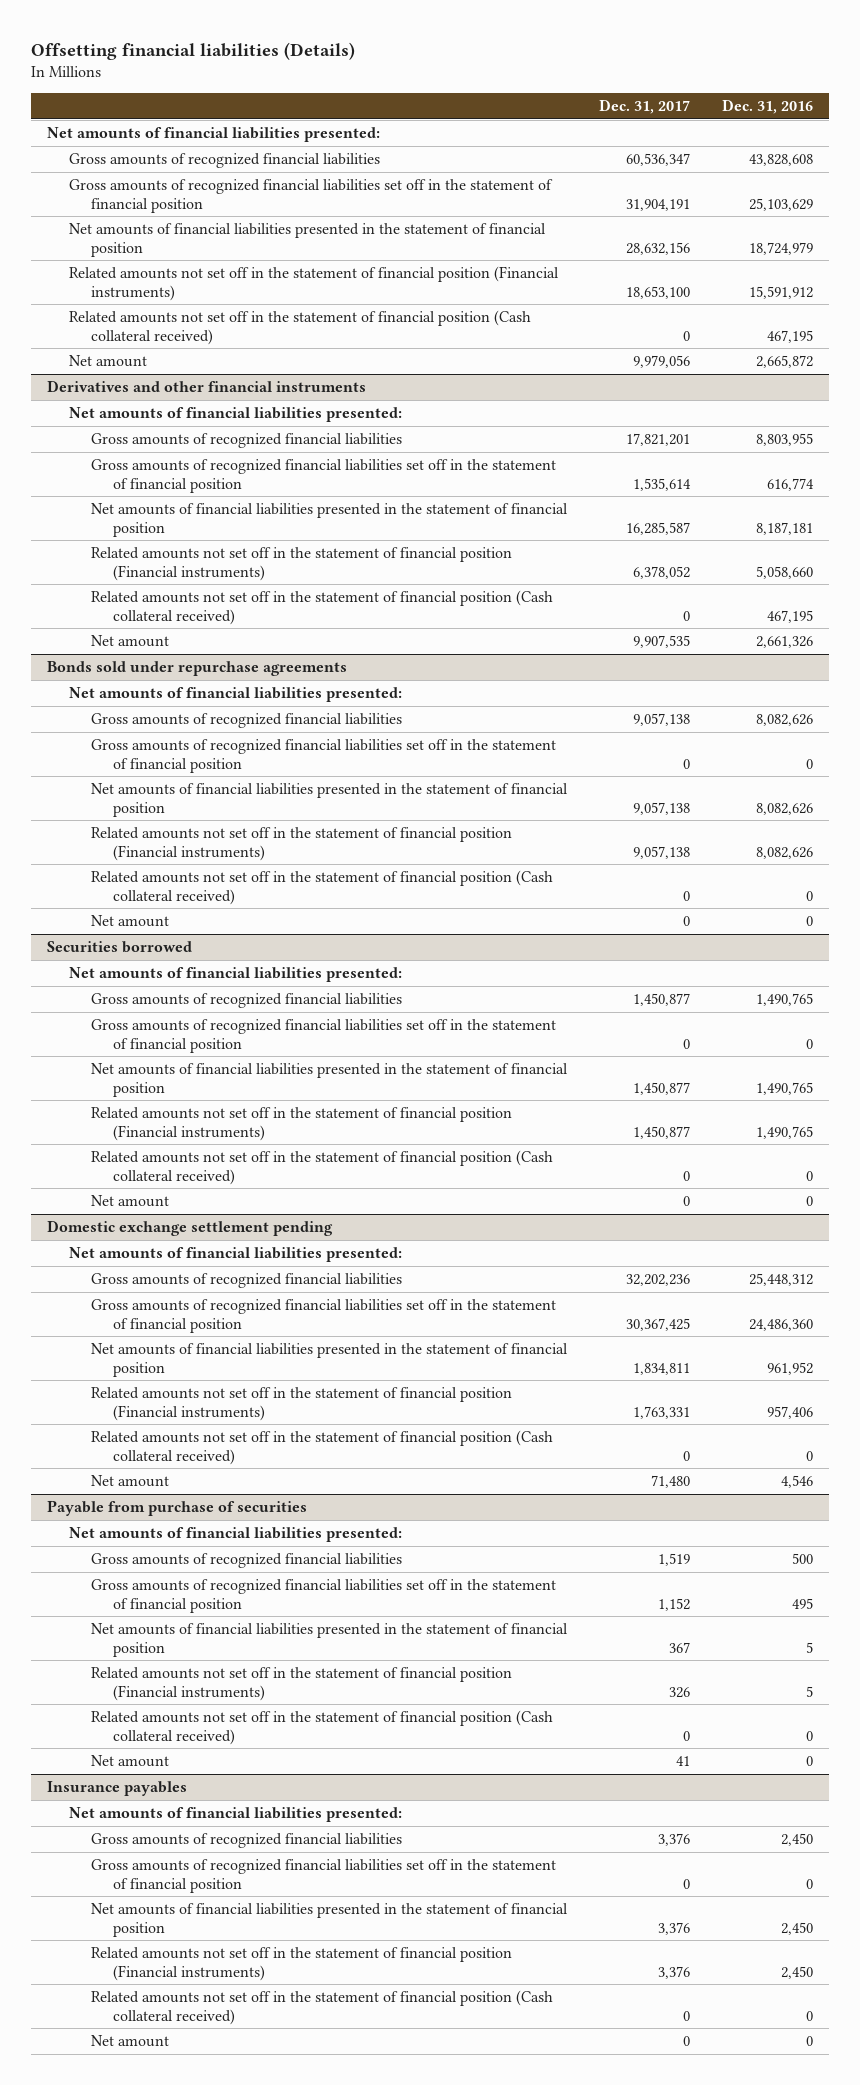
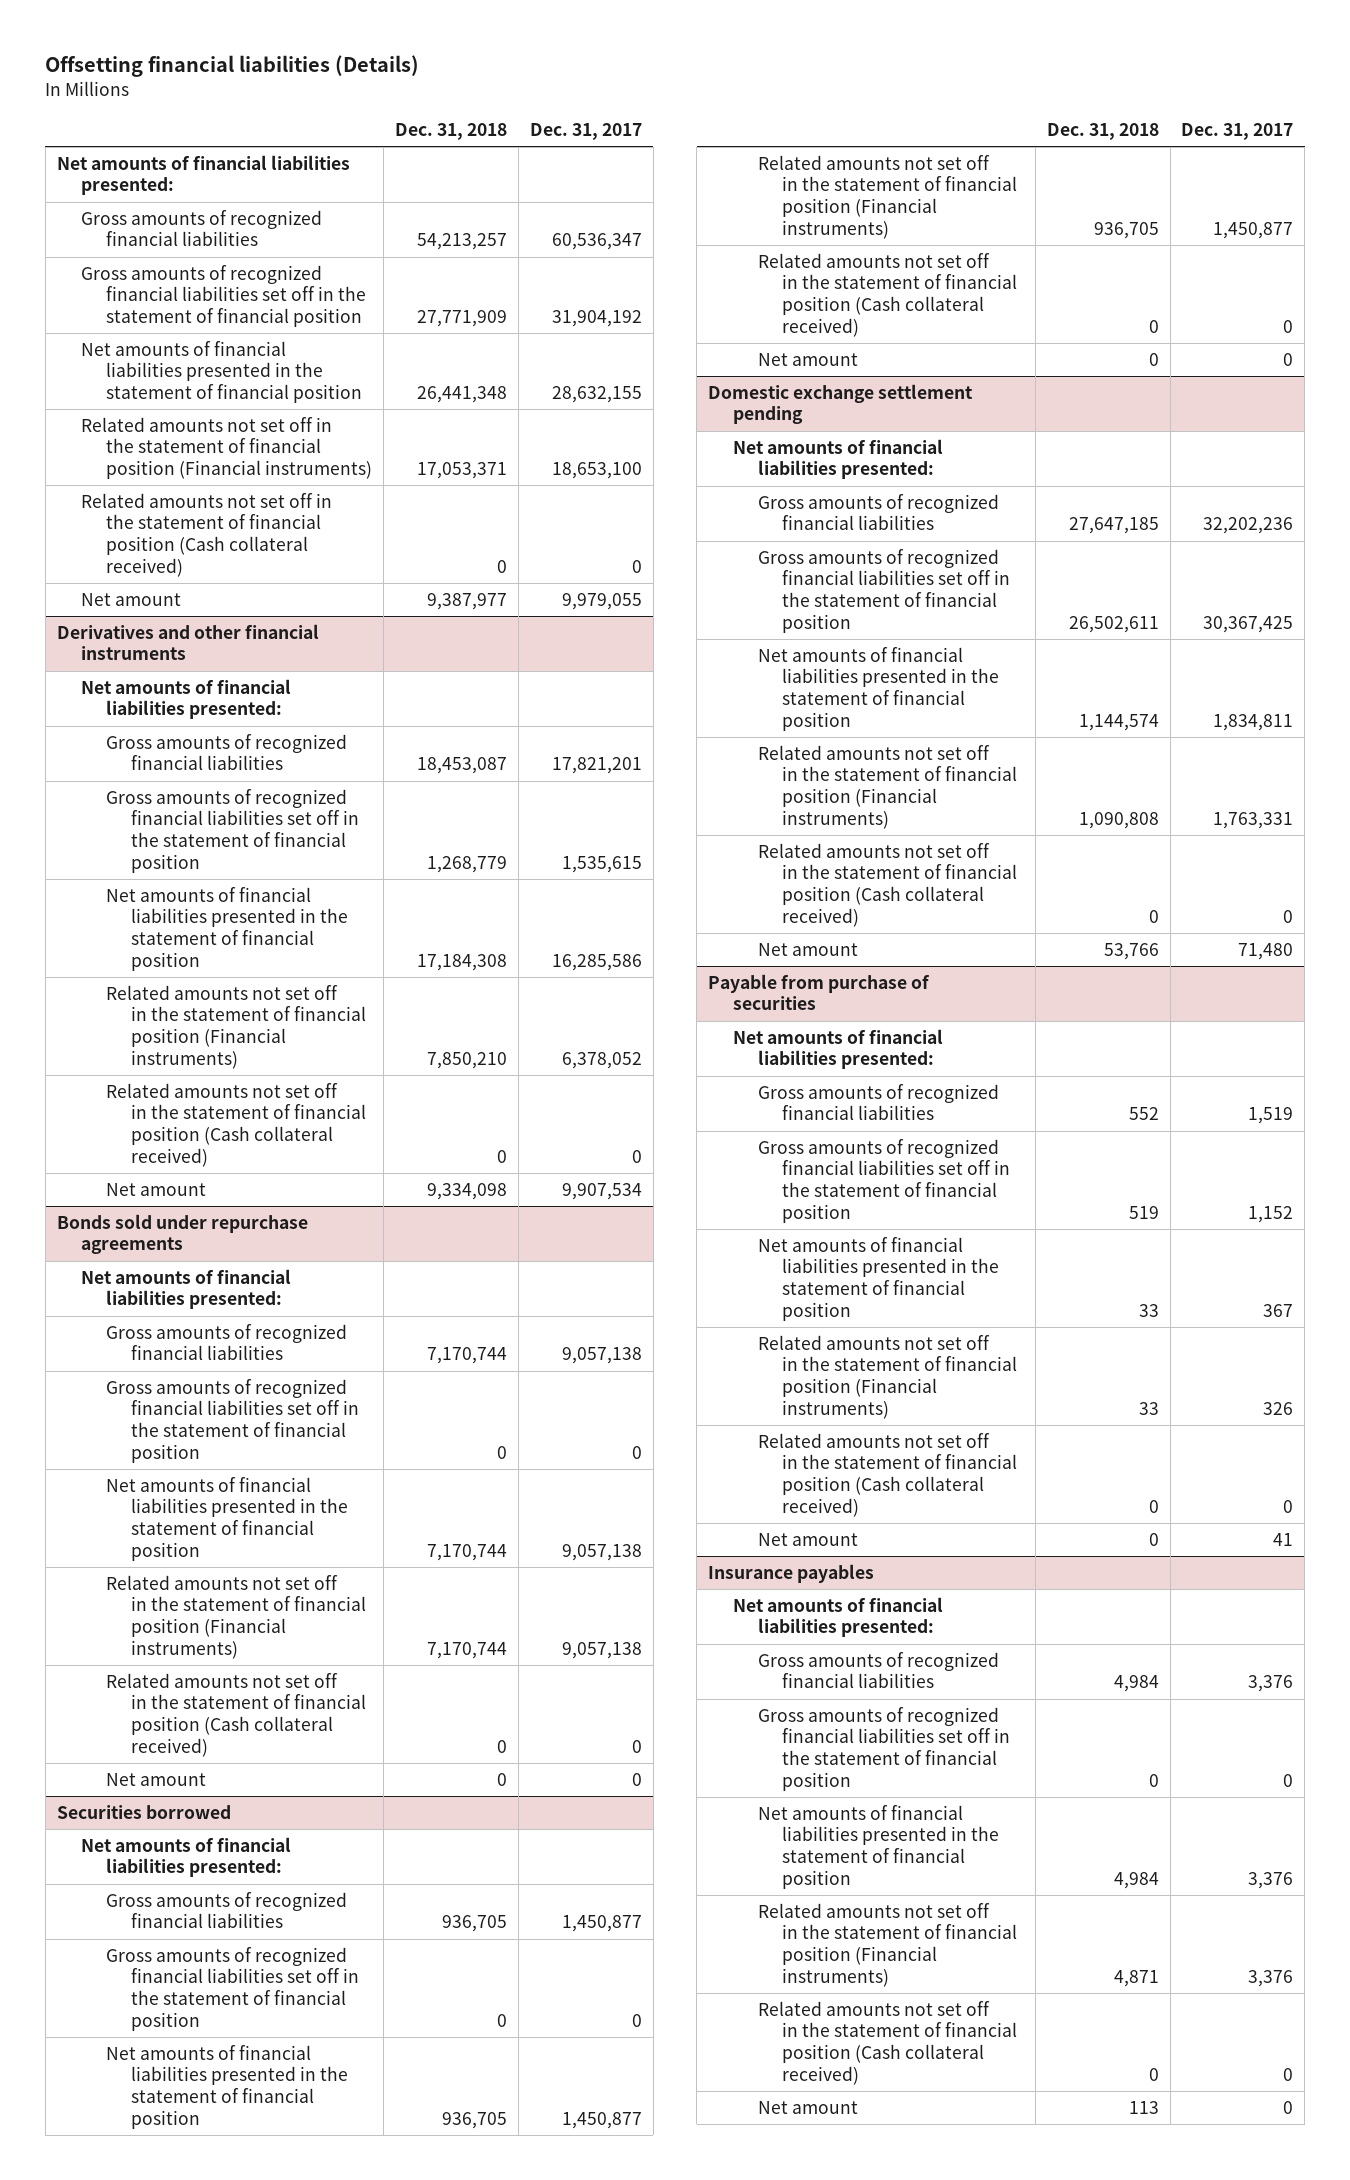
[722,99,814,115] Dec. 31, 2016 -> none
none -> [395,123,508,141] Dec. 31, 2018
[626,198,691,211] 31,904,191 -> [551,309,642,327] 31,904,192
[626,241,691,255] 28,632,156 -> [551,385,642,403] 28,632,155
[633,354,691,368] 9,979,056 -> [561,592,642,610] 9,979,055
[633,477,692,491] 1,535,614 -> [561,855,642,873] 1,535,615
[626,521,691,535] 16,285,587 -> [551,953,642,971] 16,285,586
[633,634,691,648] 9,907,535 -> [561,1182,642,1200] 9,907,534

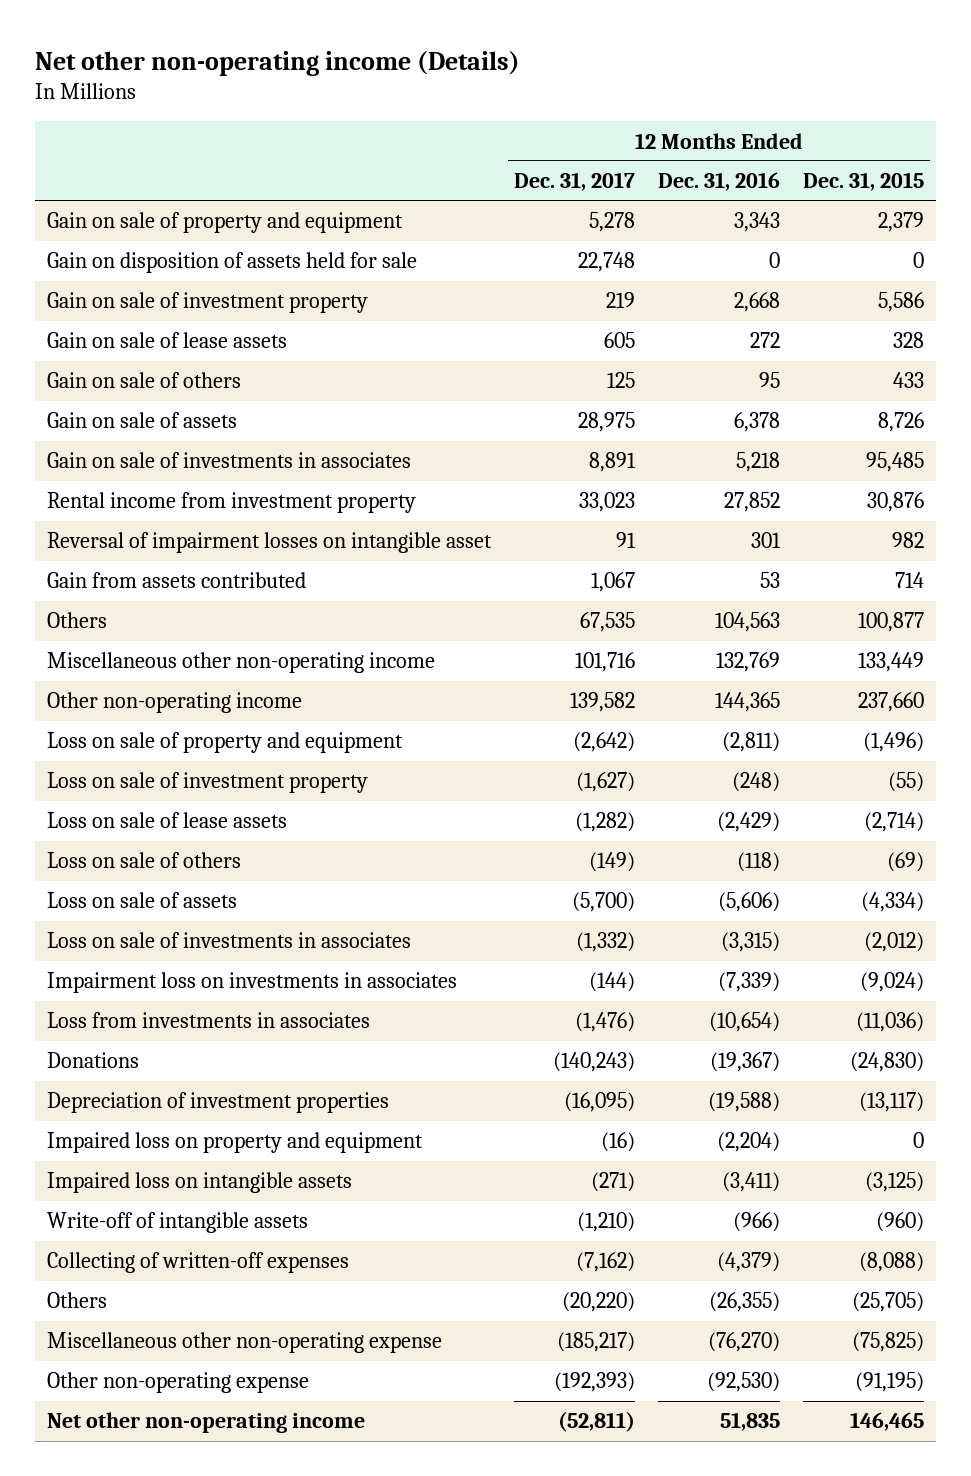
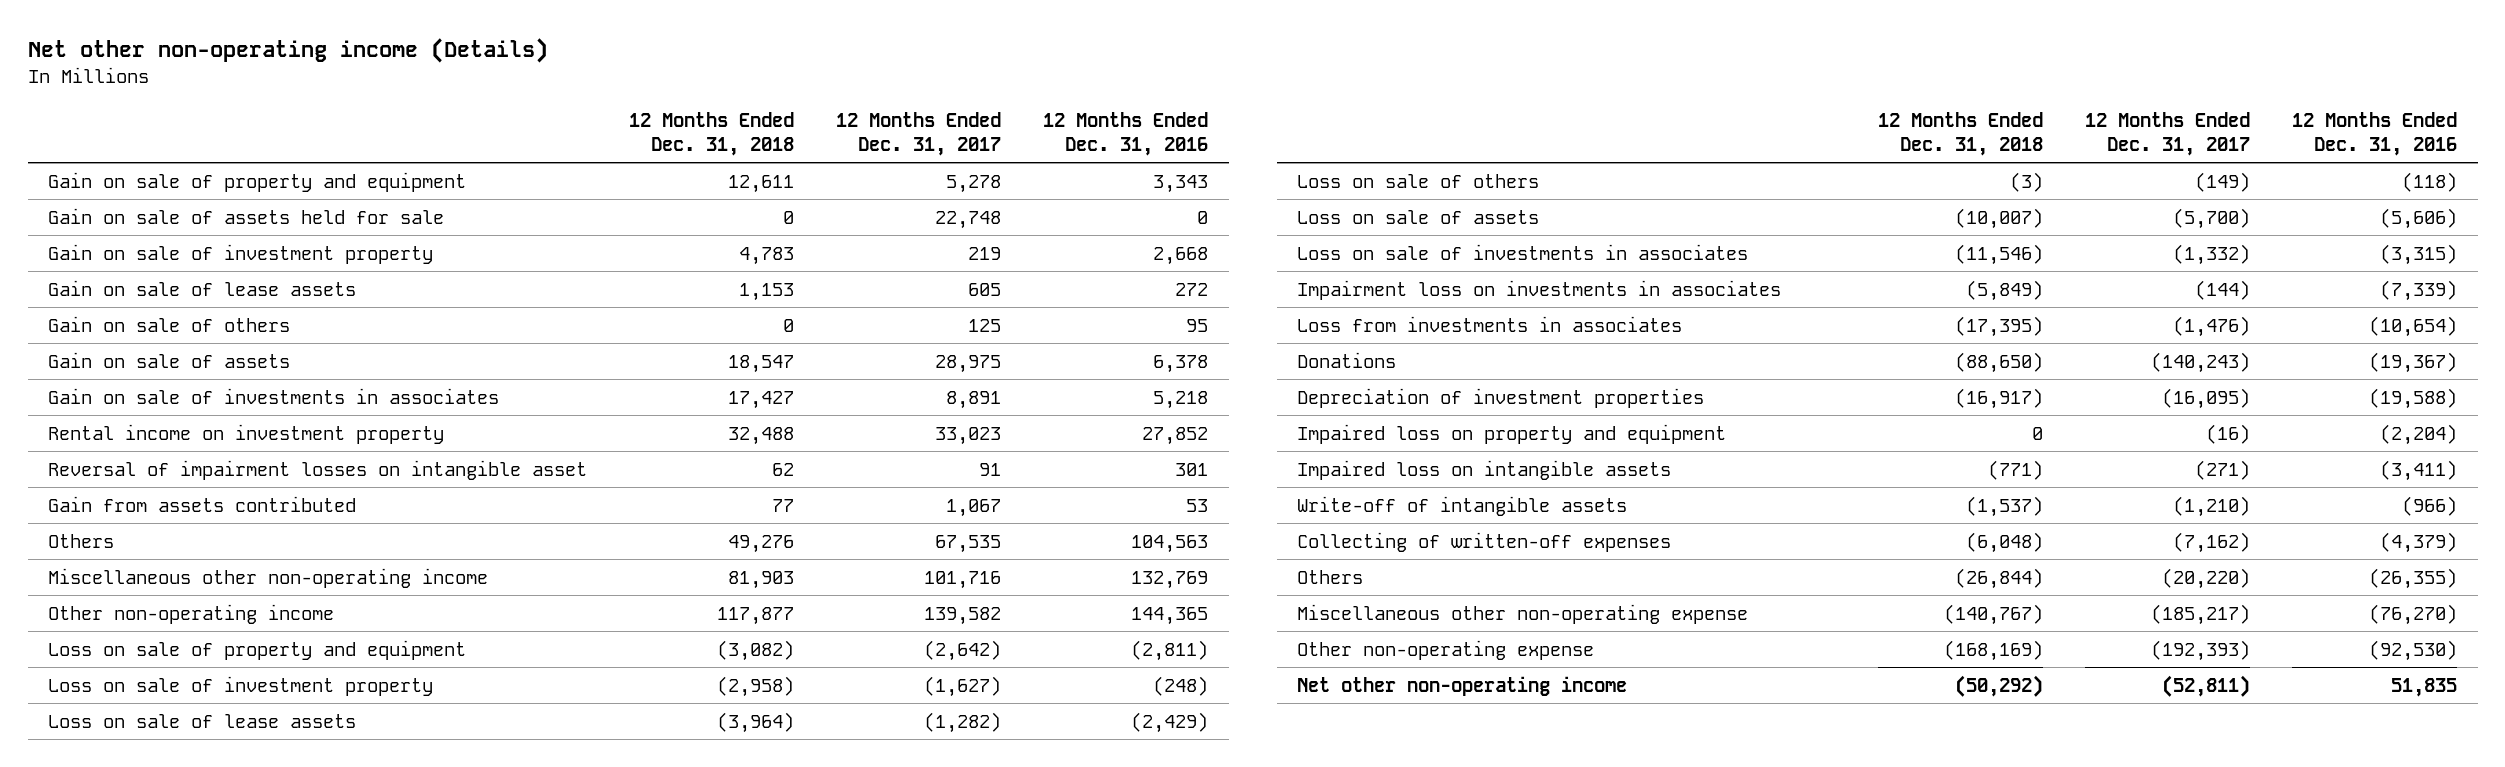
[803,172,925,192] Dec. 31, 2015 -> none
none -> [629,111,795,157] 12 Months Ended Dec. 31, 2018
[46,252,417,274] Gain on disposition of assets held for sale -> [48,207,445,224] Gain on sale of assets held for sale
[46,492,416,514] Rental income from investment property -> [48,423,445,444] Rental income on investment property

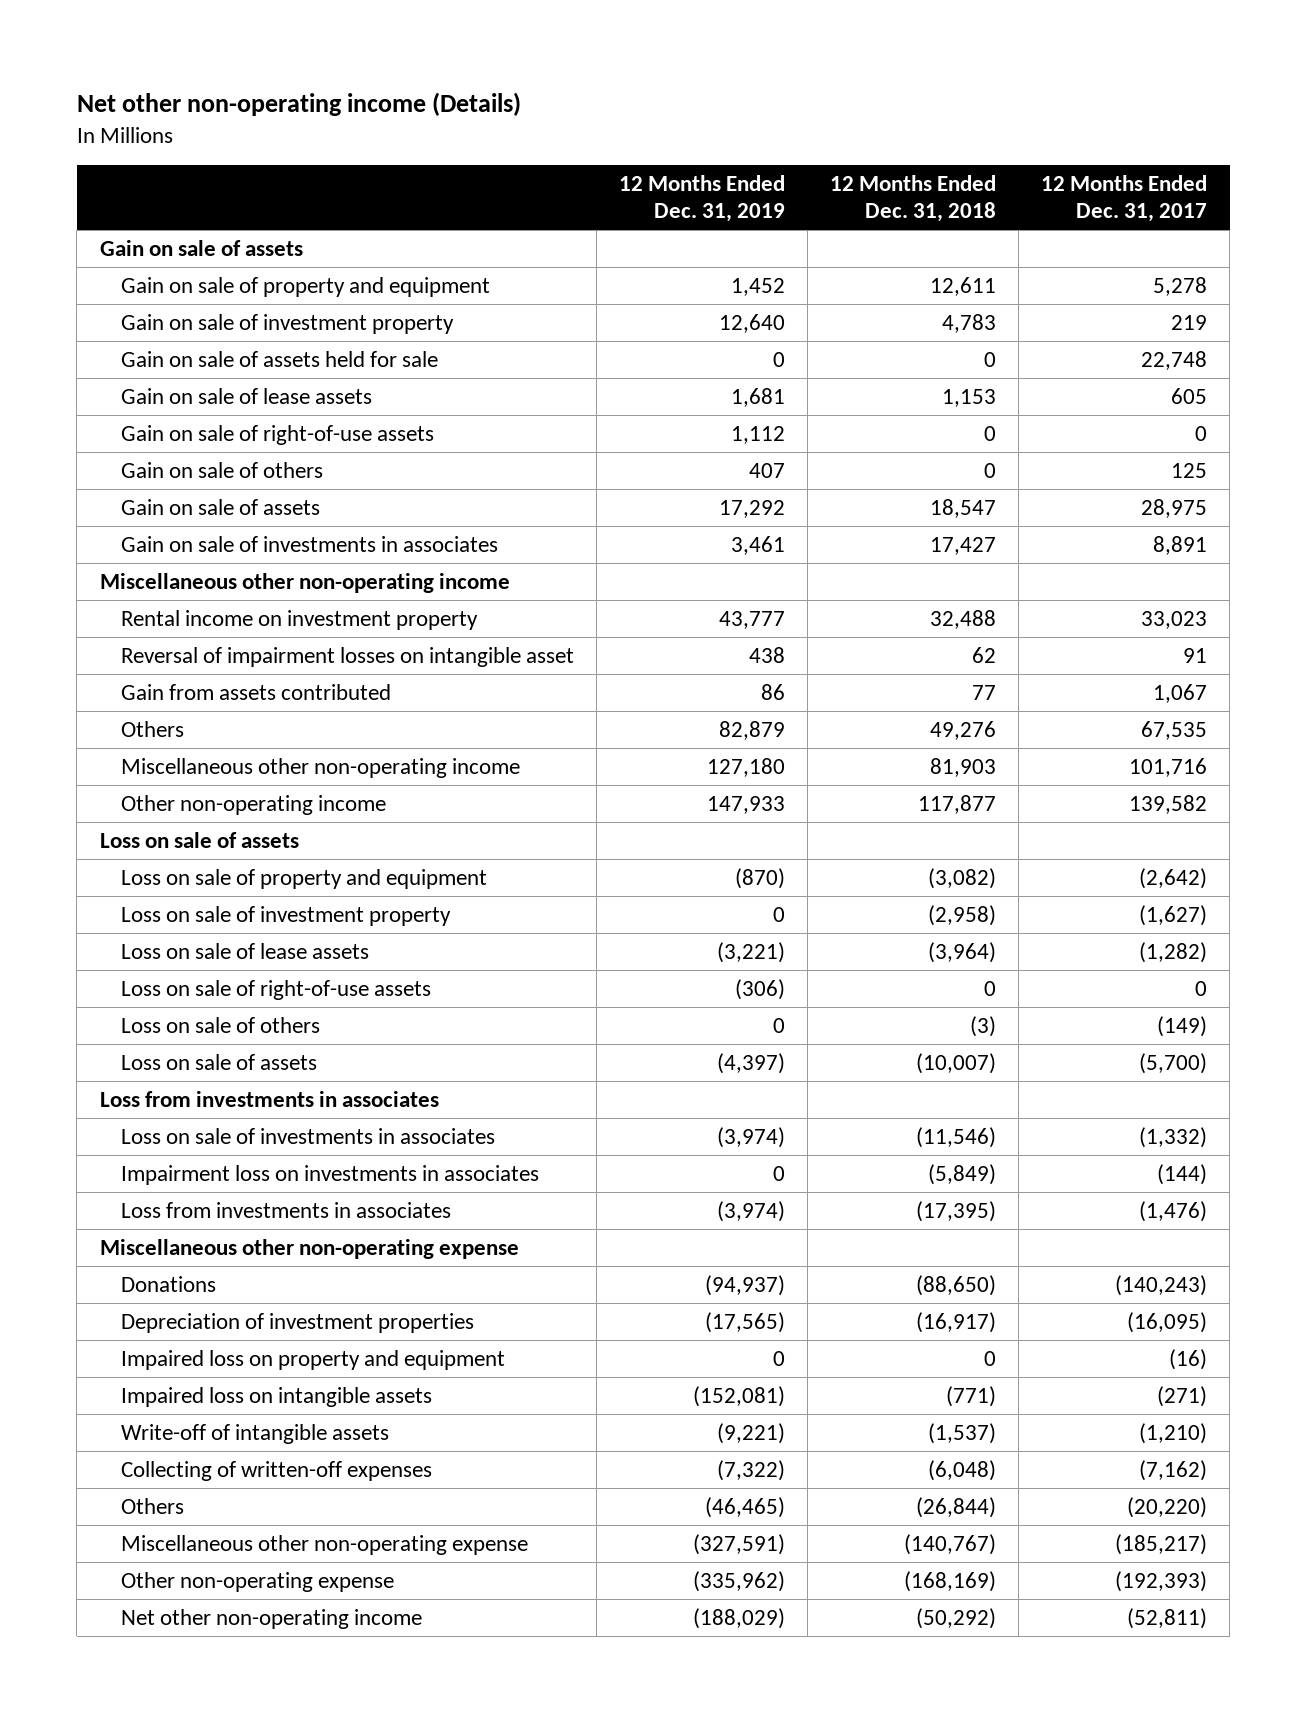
[1042,111,1208,157] 12 Months Ended Dec. 31, 2016 -> none
none -> [618,175,785,222] 12 Months Ended Dec. 31, 2019
none -> [99,239,303,256] Gain on sale of assets
[48,207,445,224] Gain on sale of assets held for sale -> [120,350,438,367] Gain on sale of assets held for sale
none -> [120,424,434,445] Gain on sale of right-of-use assets
none -> [99,572,510,593] Miscellaneous other non-operating income
none -> [99,831,299,848] Loss on sale of assets
none -> [120,979,431,1000] Loss on sale of right-of-use assets
none -> [99,1090,439,1107] Loss from investments in associates
none -> [99,1238,519,1259] Miscellaneous other non-operating expense

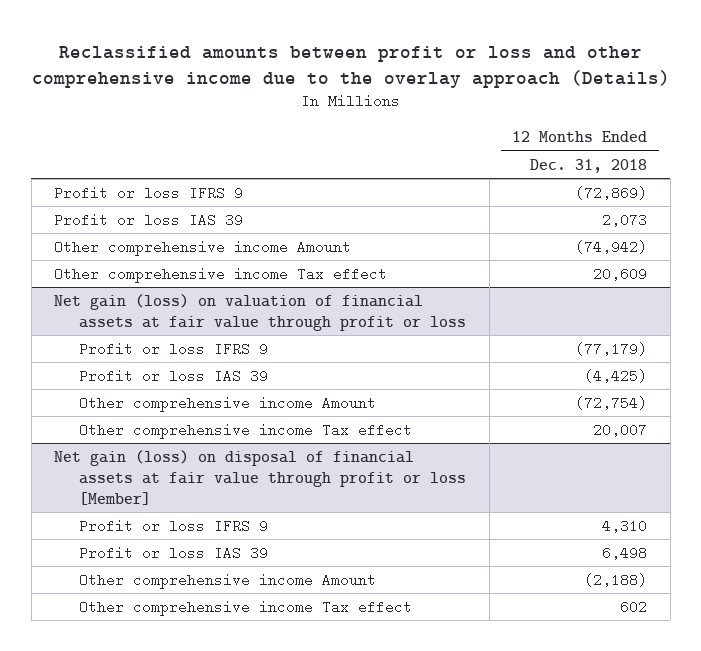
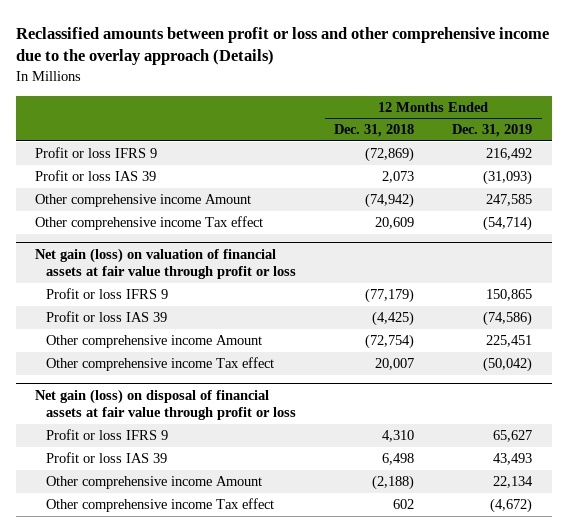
none -> [452,124,533,138] Dec. 31, 2019
[54,449,467,505] Net gain (loss) on disposal of financial assets at fair value through profit or loss [Member] -> [35,388,297,421] Net gain (loss) on disposal of financial assets at fair value through profit or loss

